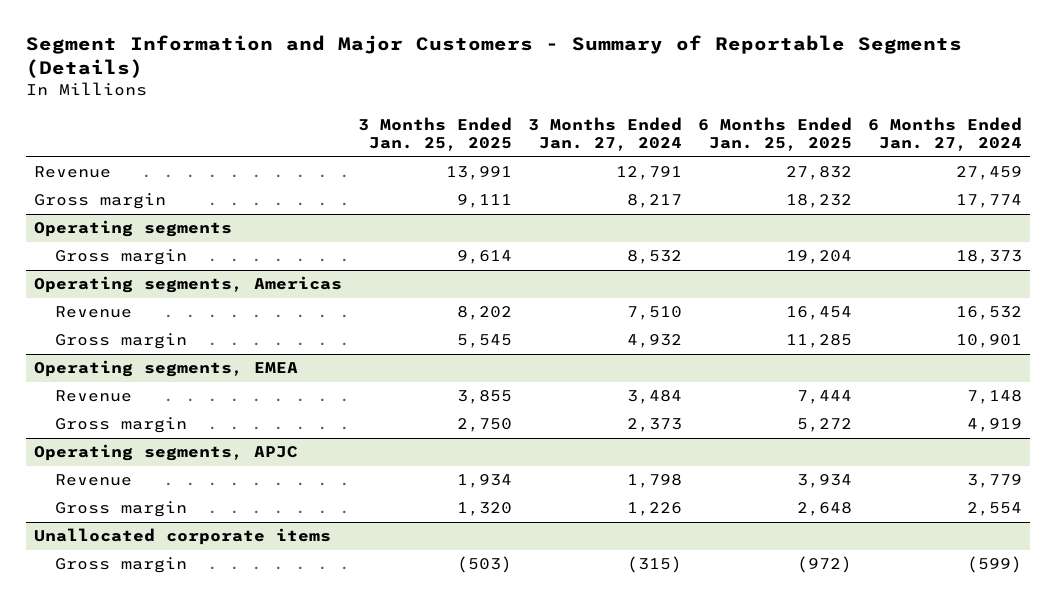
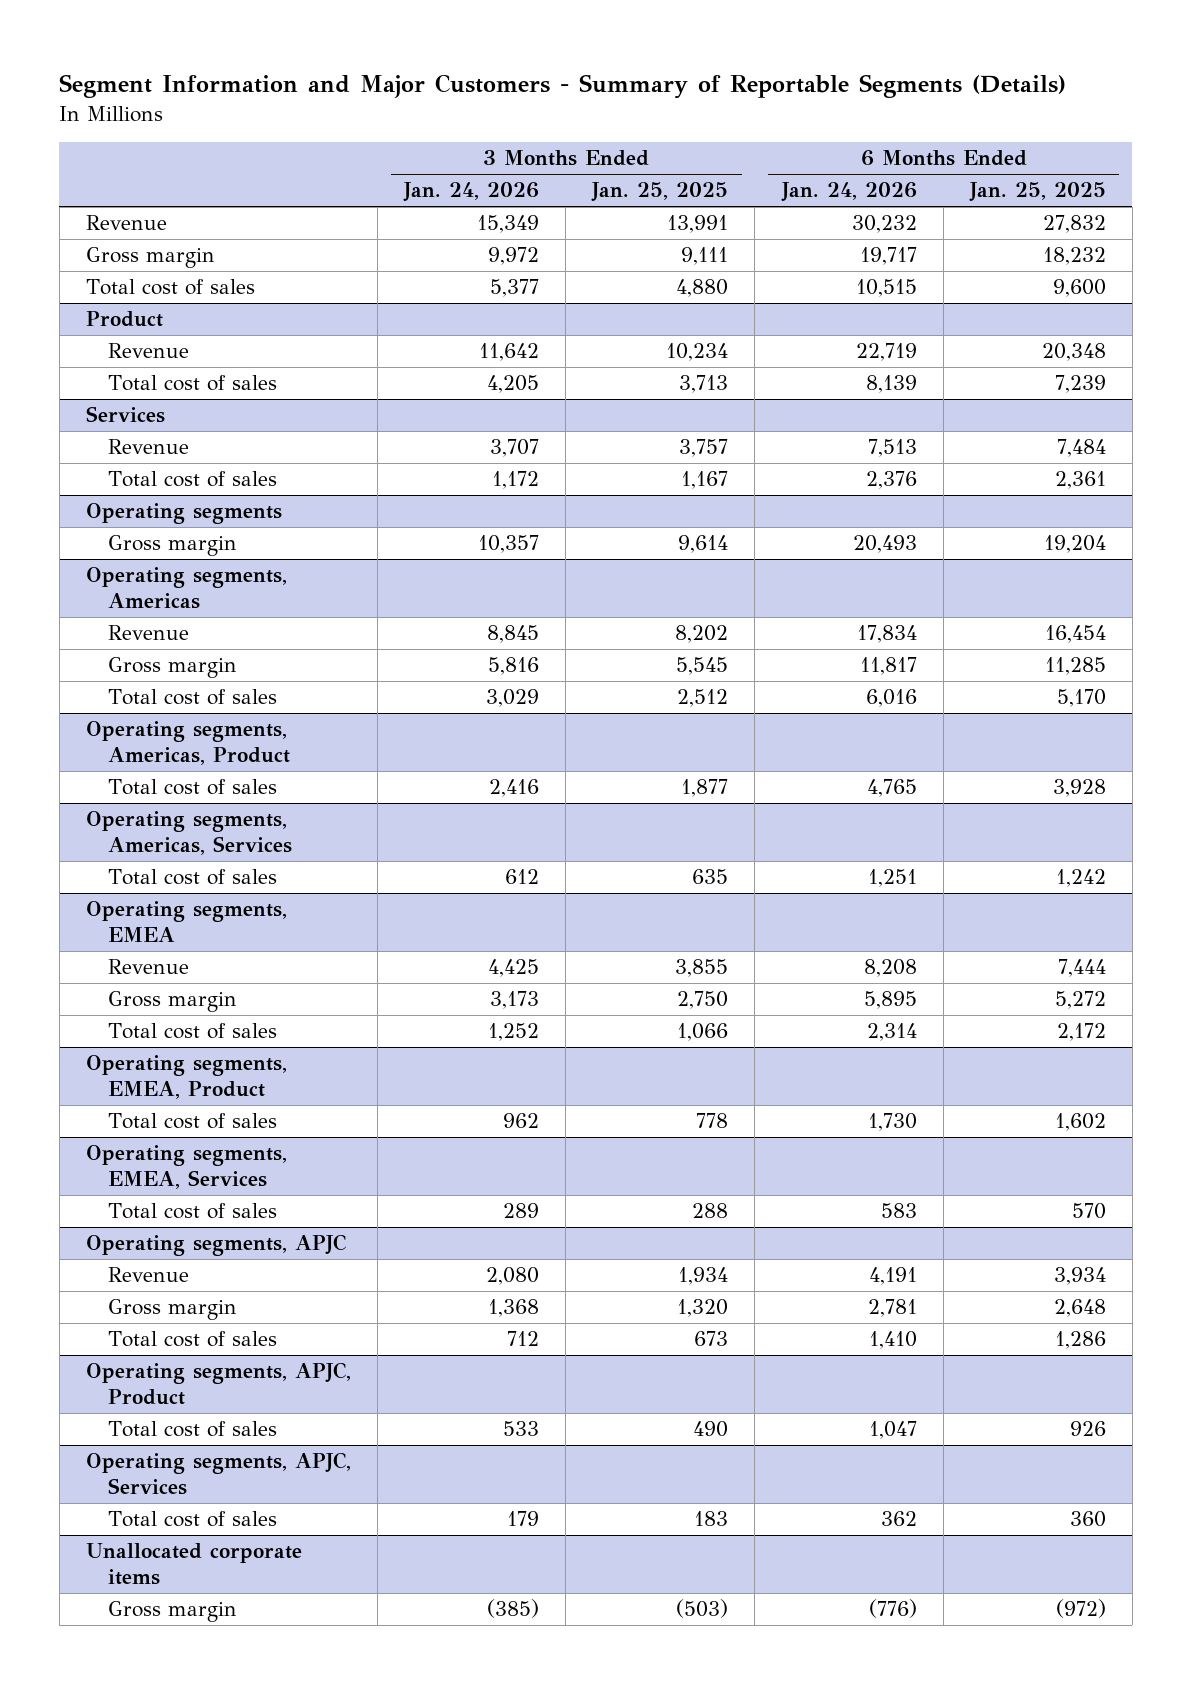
[527,117,682,152] 3 Months Ended Jan. 27, 2024 -> none
[867,117,1022,152] 6 Months Ended Jan. 27, 2024 -> none
none -> [403,182,540,203] Jan. 24, 2026
none -> [780,182,917,203] Jan. 24, 2026
none -> [86,279,256,296] Total cost of sales
none -> [86,311,164,328] Product
none -> [108,343,190,359] Revenue
none -> [108,375,278,392] Total cost of sales
none -> [86,406,166,424] Services
none -> [108,439,190,455] Revenue
none -> [108,471,278,488] Total cost of sales
none -> [108,689,278,706] Total cost of sales
none -> [86,721,291,766] Operating segments, Americas, Product
none -> [108,779,278,796] Total cost of sales
none -> [86,811,293,856] Operating segments, Americas, Services
none -> [108,869,278,886] Total cost of sales
none -> [108,1023,278,1040] Total cost of sales
none -> [86,1055,288,1100] Operating segments, EMEA, Product
none -> [108,1113,278,1130] Total cost of sales
none -> [86,1145,288,1190] Operating segments, EMEA, Services
none -> [108,1203,278,1220] Total cost of sales
none -> [108,1331,278,1348] Total cost of sales
none -> [86,1362,352,1406] Operating segments, APJC, Product
none -> [108,1421,278,1438] Total cost of sales
none -> [86,1452,352,1496] Operating segments, APJC, Services
none -> [108,1511,278,1528] Total cost of sales

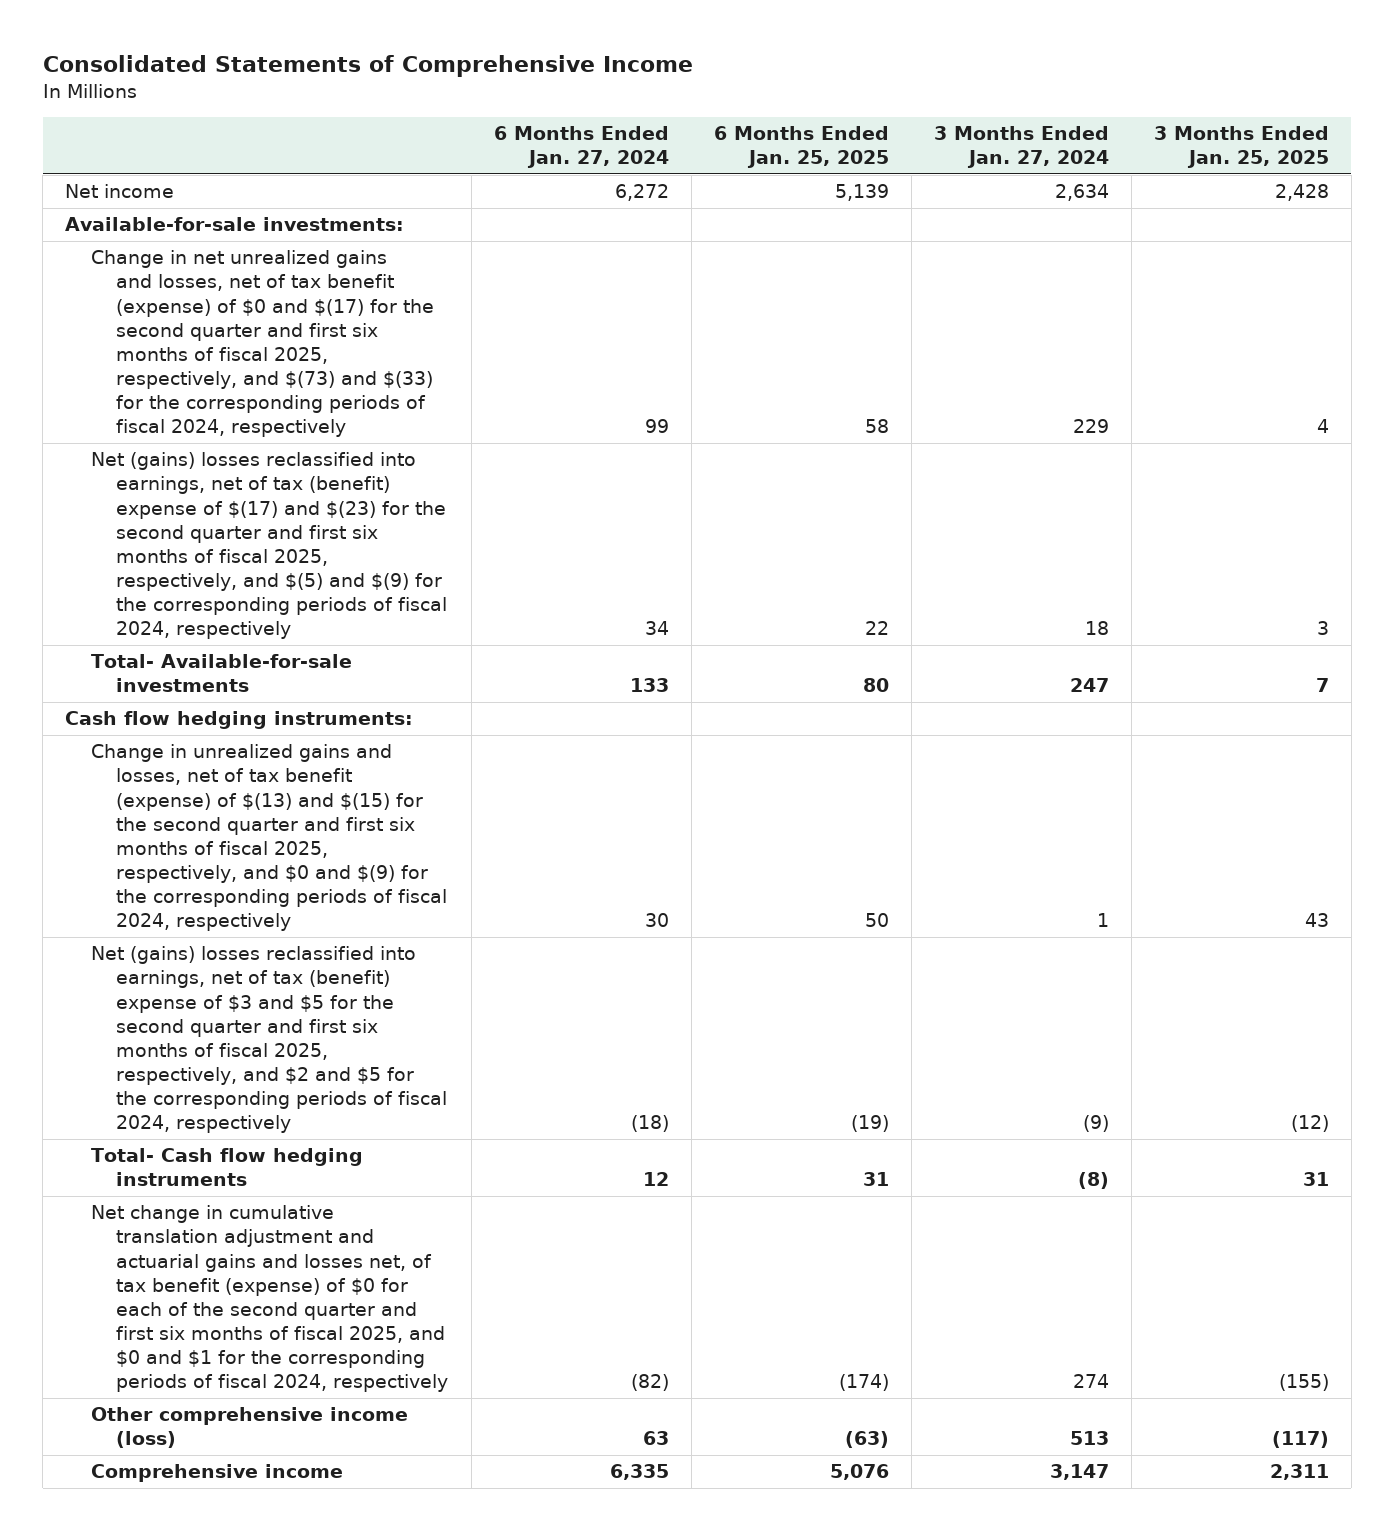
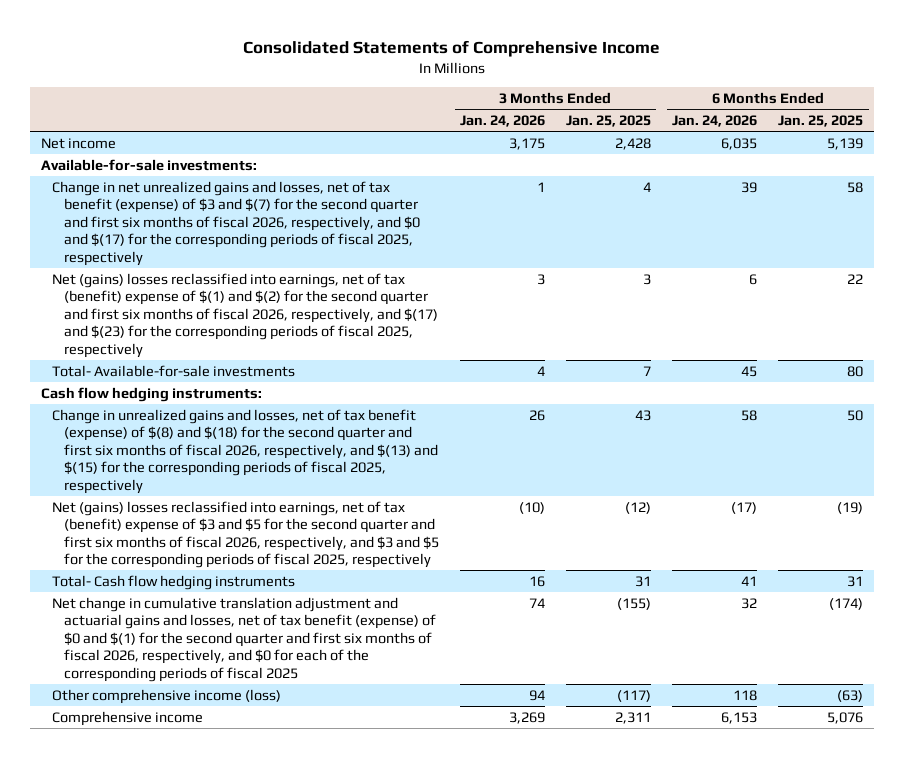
[493,126,669,169] 6 Months Ended Jan. 27, 2024 -> none
[933,126,1109,169] 3 Months Ended Jan. 27, 2024 -> none
none -> [459,114,545,127] Jan. 24, 2026
none -> [672,114,758,127] Jan. 24, 2026
[90,250,435,437] Change in net unrealized gains and losses, net of tax benefit (expense) of $0 and $(17) for the second quarter and first six months of fiscal 2025, respectively, and $(73) and $(33) for the corresponding periods of fiscal 2024, respectively -> [52,180,420,266] Change in net unrealized gains and losses, net of tax benefit (expense) of $3 and $(7) for the second quarter and first six months of fiscal 2026, respectively, and $0 and $(17) for the corresponding periods of fiscal 2025, respectively
[90,452,448,639] Net (gains) losses reclassified into earnings, net of tax (benefit) expense of $(17) and $(23) for the second quarter and first six months of fiscal 2025, respectively, and $(5) and $(9) for the corresponding periods of fiscal 2024, respectively -> [52,272,438,358] Net (gains) losses reclassified into earnings, net of tax (benefit) expense of $(1) and $(2) for the second quarter and first six months of fiscal 2026, respectively, and $(17) and $(23) for the corresponding periods of fiscal 2025, respectively
[90,744,448,931] Change in unrealized gains and losses, net of tax benefit (expense) of $(13) and $(15) for the second quarter and first six months of fiscal 2025, respectively, and $0 and $(9) for the corresponding periods of fiscal 2024, respectively -> [52,408,438,494] Change in unrealized gains and losses, net of tax benefit (expense) of $(8) and $(18) for the second quarter and first six months of fiscal 2026, respectively, and $(13) and $(15) for the corresponding periods of fiscal 2025, respectively
[90,946,448,1133] Net (gains) losses reclassified into earnings, net of tax (benefit) expense of $3 and $5 for the second quarter and first six months of fiscal 2025, respectively, and $2 and $5 for the corresponding periods of fiscal 2024, respectively -> [52,500,439,569] Net (gains) losses reclassified into earnings, net of tax (benefit) expense of $3 and $5 for the second quarter and first six months of fiscal 2026, respectively, and $3 and $5 for the corresponding periods of fiscal 2025, respectively
[90,1205,449,1392] Net change in cumulative translation adjustment and actuarial gains and losses net, of tax benefit (expense) of $0 for each of the second quarter and first six months of fiscal 2025, and $0 and $1 for the corresponding periods of fiscal 2024, respectively -> [52,596,436,682] Net change in cumulative translation adjustment and actuarial gains and losses, net of tax benefit (expense) of $0 and $(1) for the second quarter and first six months of fiscal 2026, respectively, and $0 for each of the corresponding periods of fiscal 2025

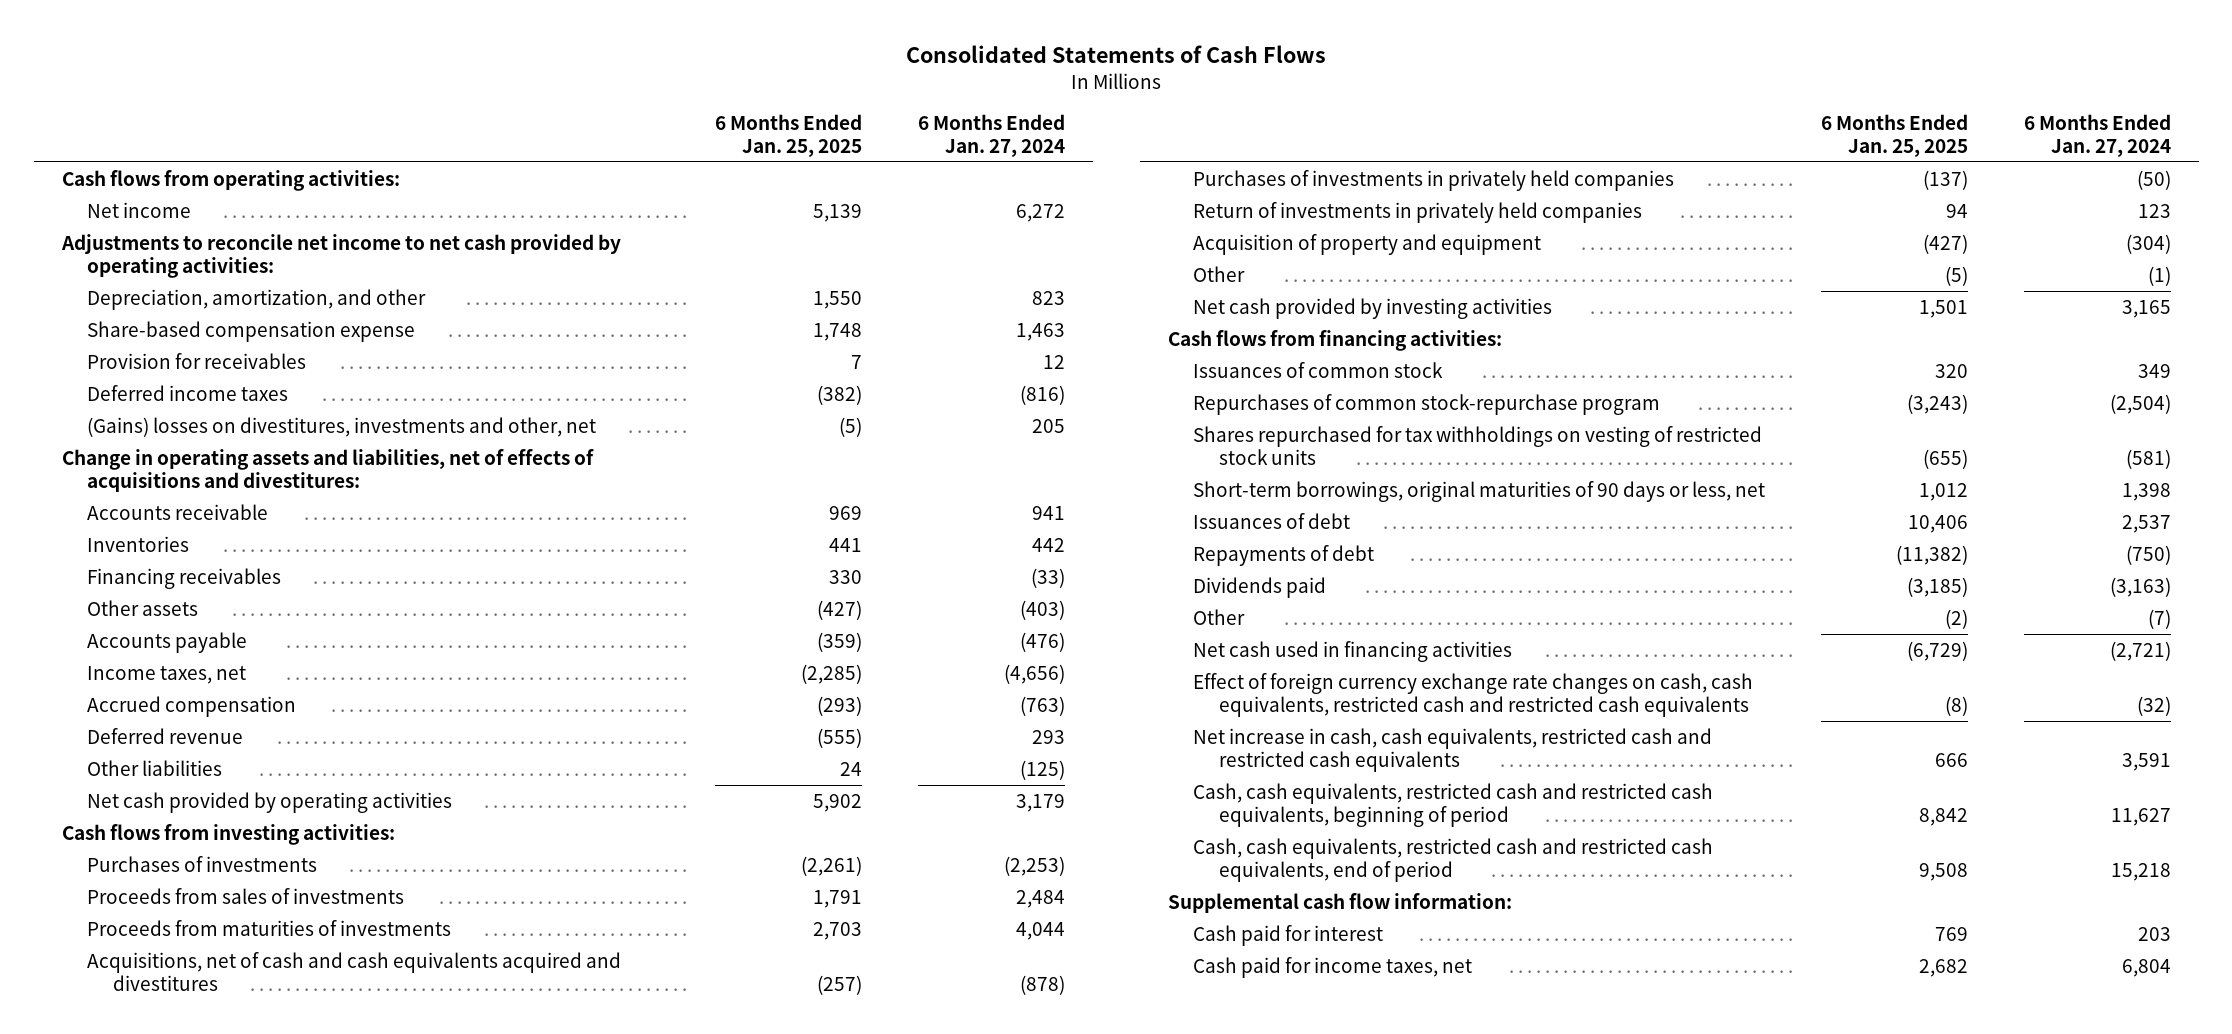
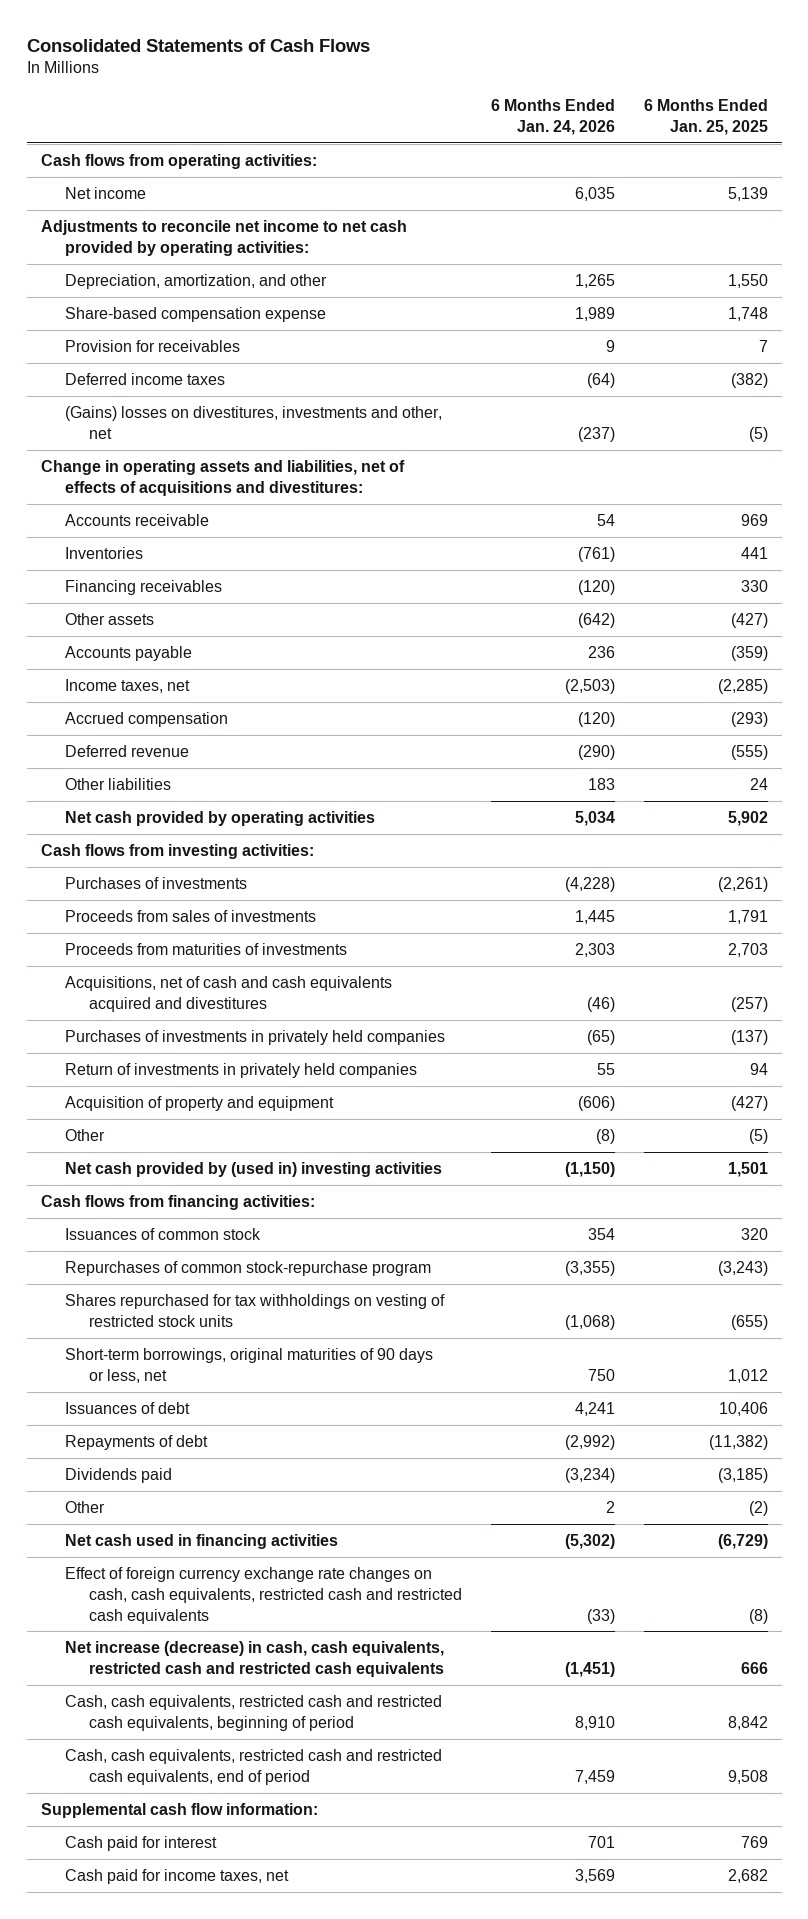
[917,114,1065,158] 6 Months Ended Jan. 27, 2024 -> none
none -> [490,99,615,136] 6 Months Ended Jan. 24, 2026
[1193,297,1553,319] Net cash provided by investing activities -> [65,1161,443,1177] Net cash provided by (used in) investing activities
[1193,727,1713,772] Net increase in cash, cash equivalents, restricted cash and restricted cash equivalents -> [65,1640,445,1677] Net increase (decrease) in cash, cash equivalents, restricted cash and restricted cash equivalents

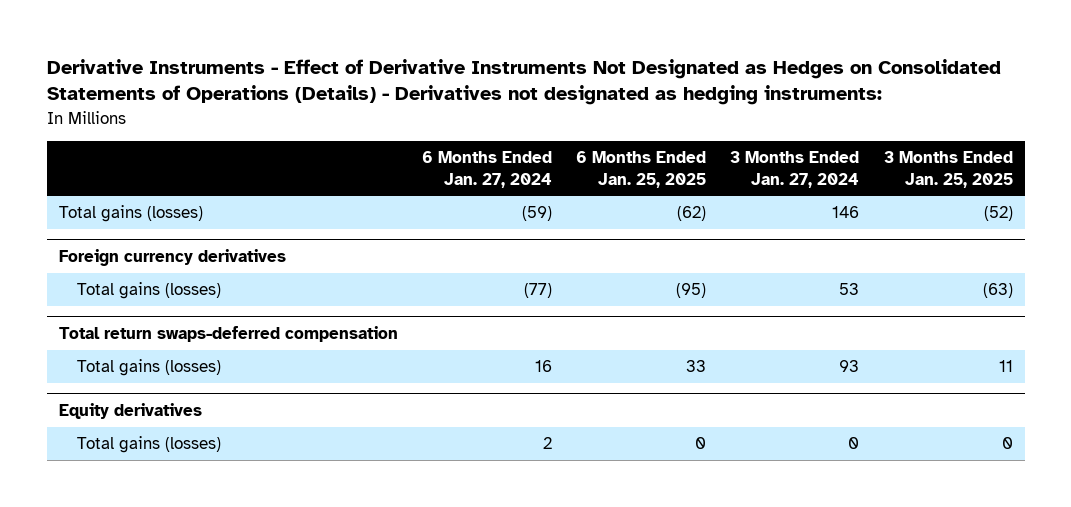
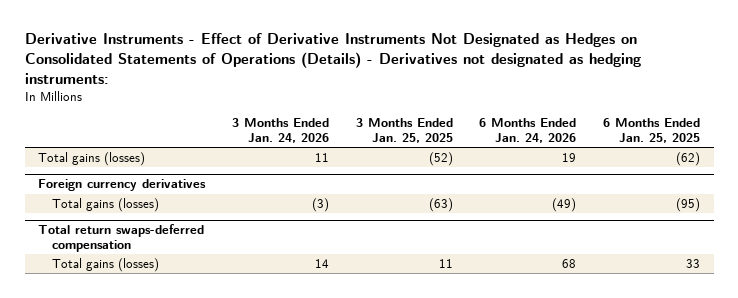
[422,151,553,188] 6 Months Ended Jan. 27, 2024 -> none
[730,151,860,188] 3 Months Ended Jan. 27, 2024 -> none
none -> [231,118,329,143] 3 Months Ended Jan. 24, 2026
none -> [479,118,577,143] 6 Months Ended Jan. 24, 2026
[58,403,202,420] Equity derivatives -> none
[76,436,221,454] Total gains (losses) -> none

